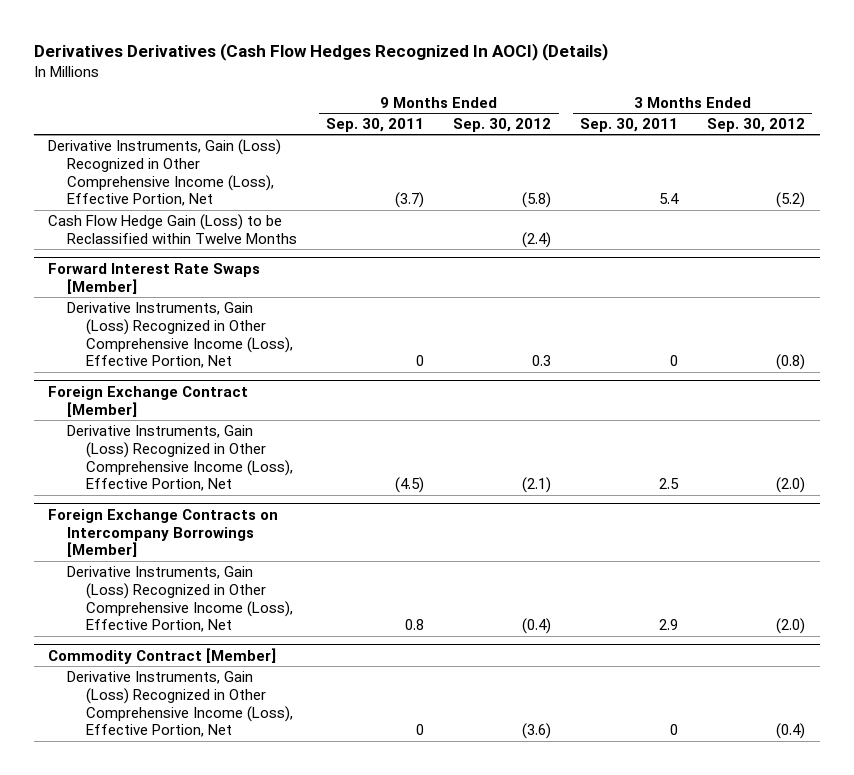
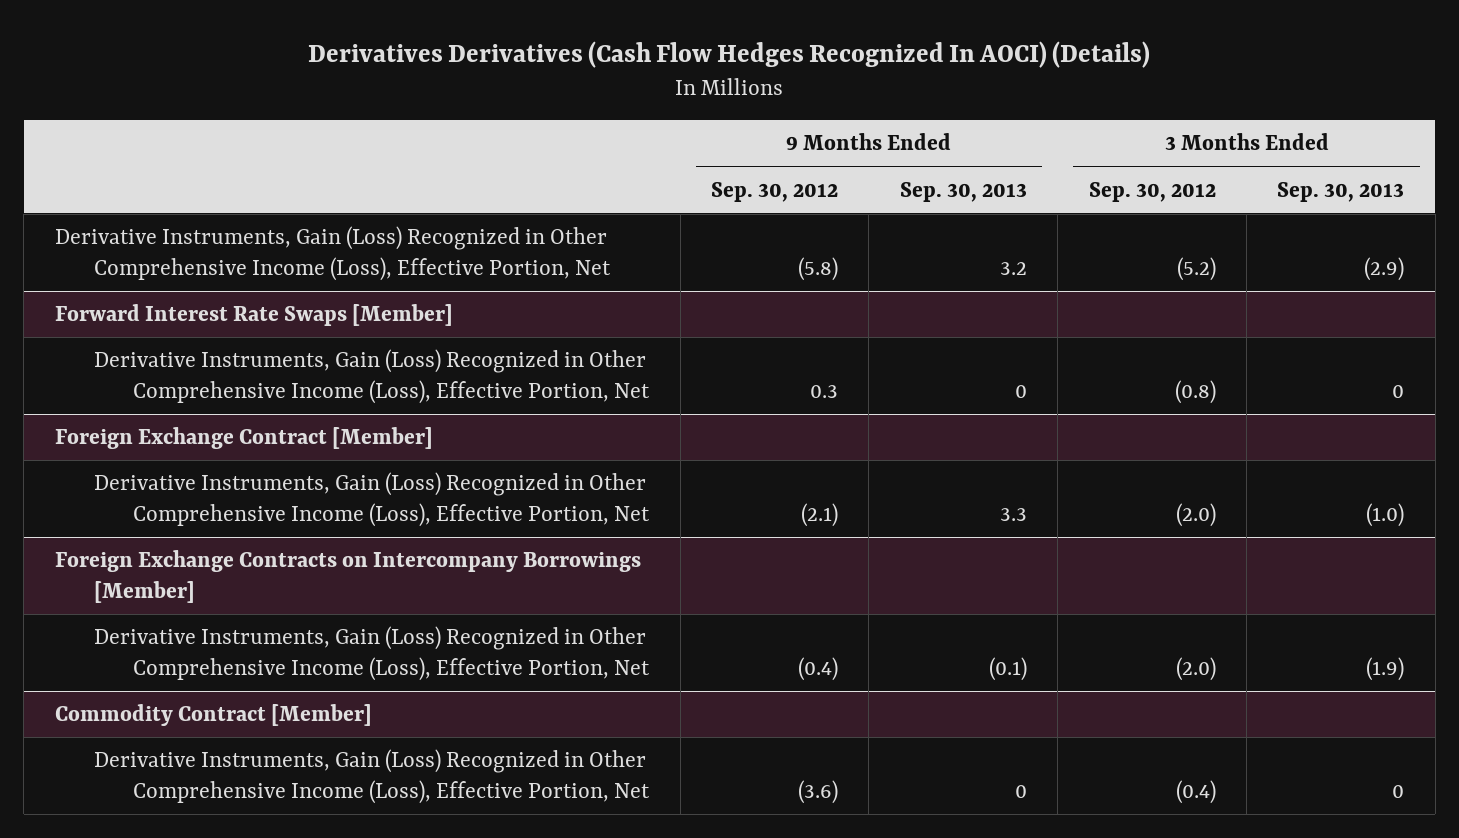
[326,117,425,132] Sep. 30, 2011 -> none
[580,117,679,132] Sep. 30, 2011 -> none
none -> [899,181,1027,202] Sep. 30, 2013
none -> [1277,181,1405,202] Sep. 30, 2013
[48,213,298,244] Cash Flow Hedge Gain (Loss) to be Reclassified within Twelve Months -> none

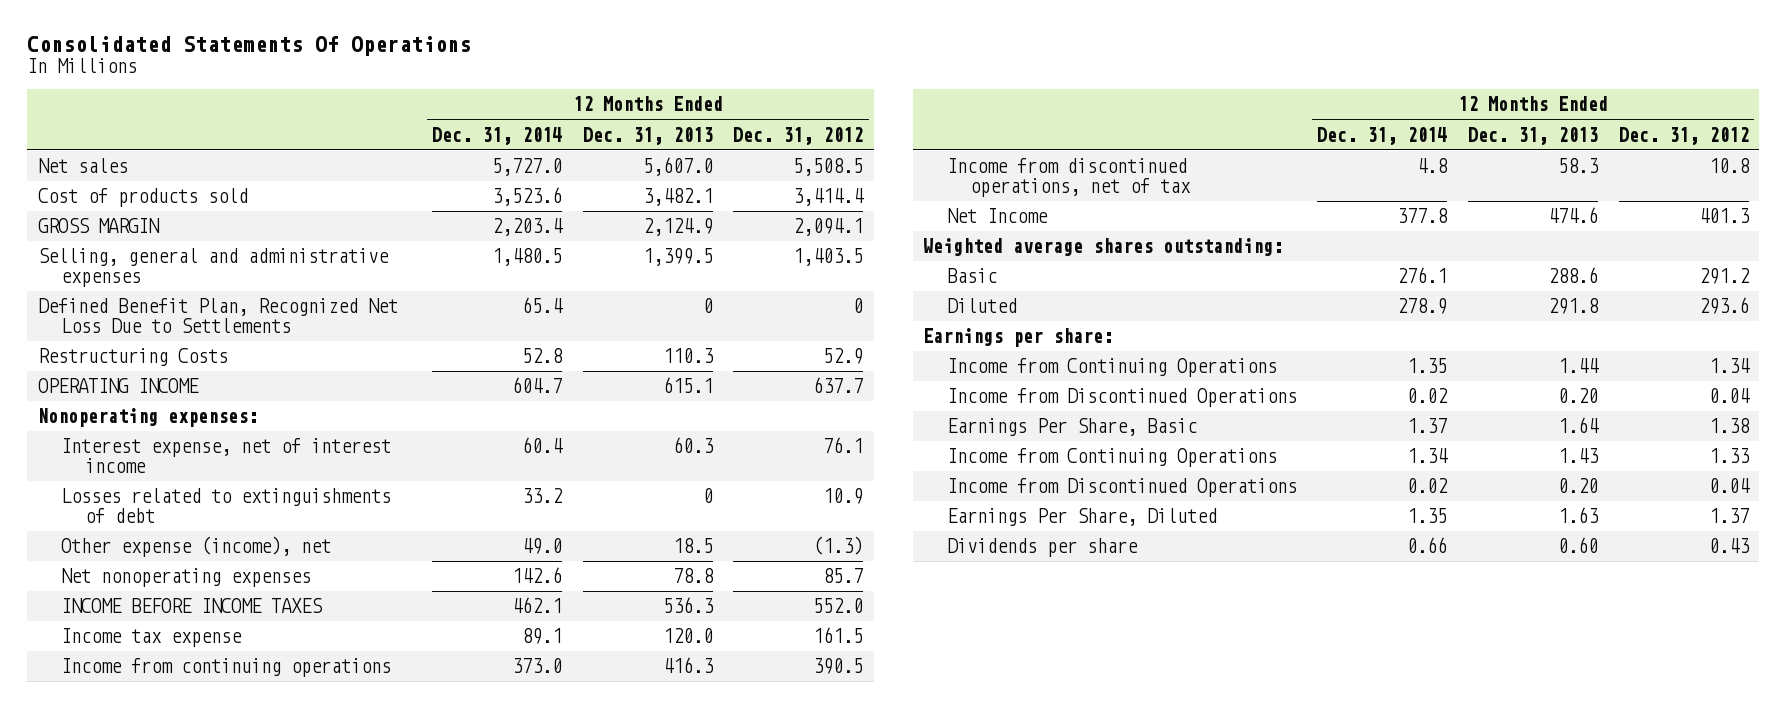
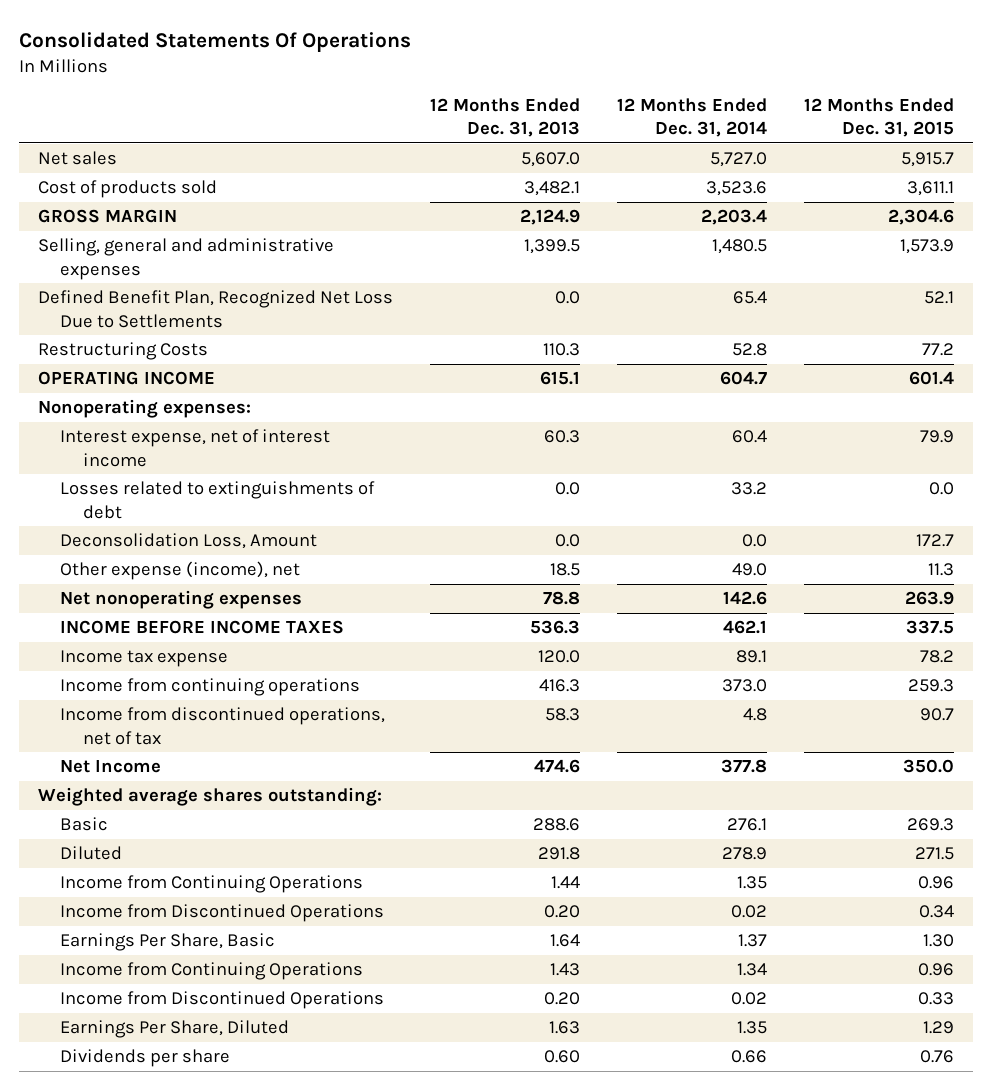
[733,126,864,145] Dec. 31, 2012 -> none
none -> [804,97,955,138] 12 Months Ended Dec. 31, 2015
[702,298,713,314] 0 -> [554,291,580,305] 0.0
[702,488,713,504] 0 -> [554,482,580,496] 0.0
none -> [60,533,318,550] Deconsolidation Loss, Amount
[923,328,1114,348] Earnings per share: -> none

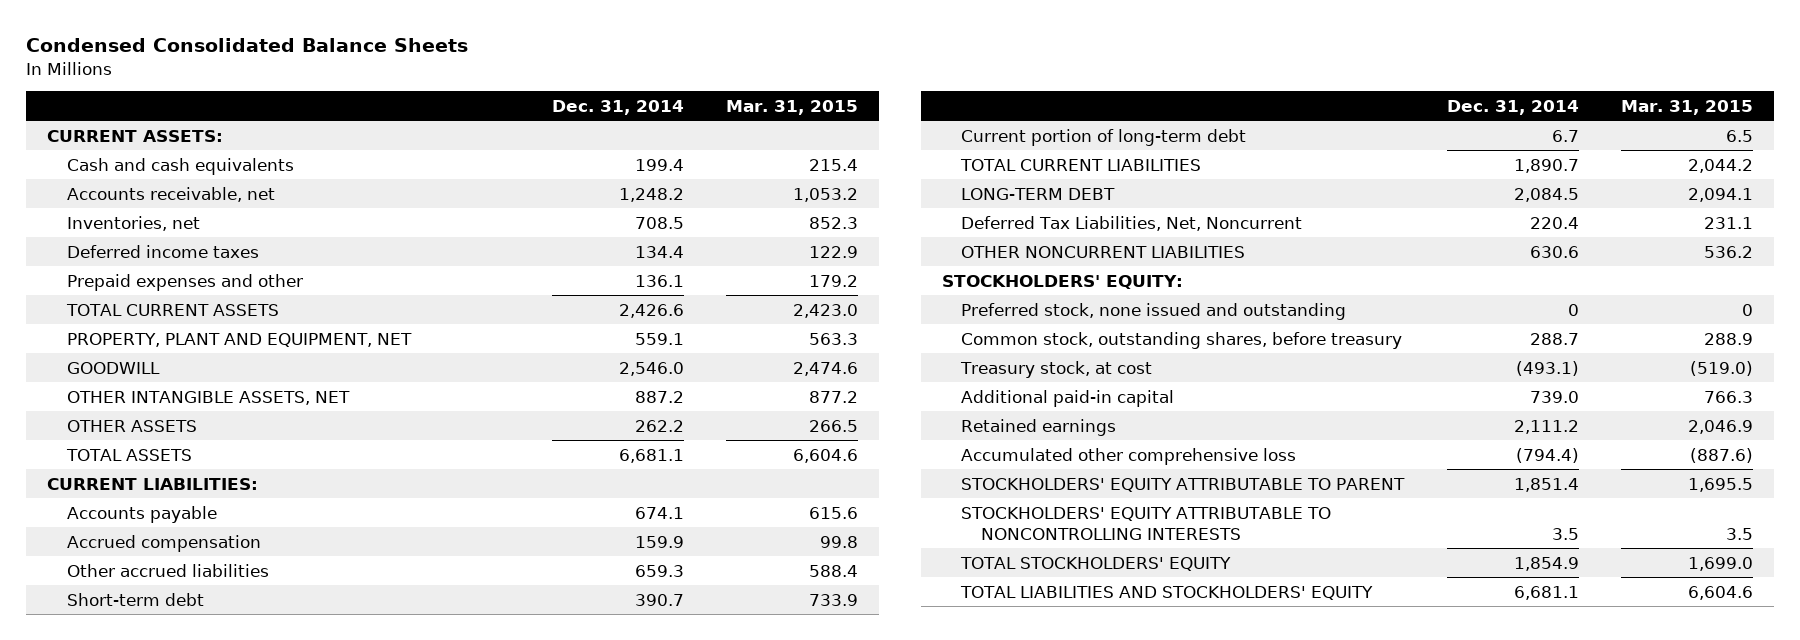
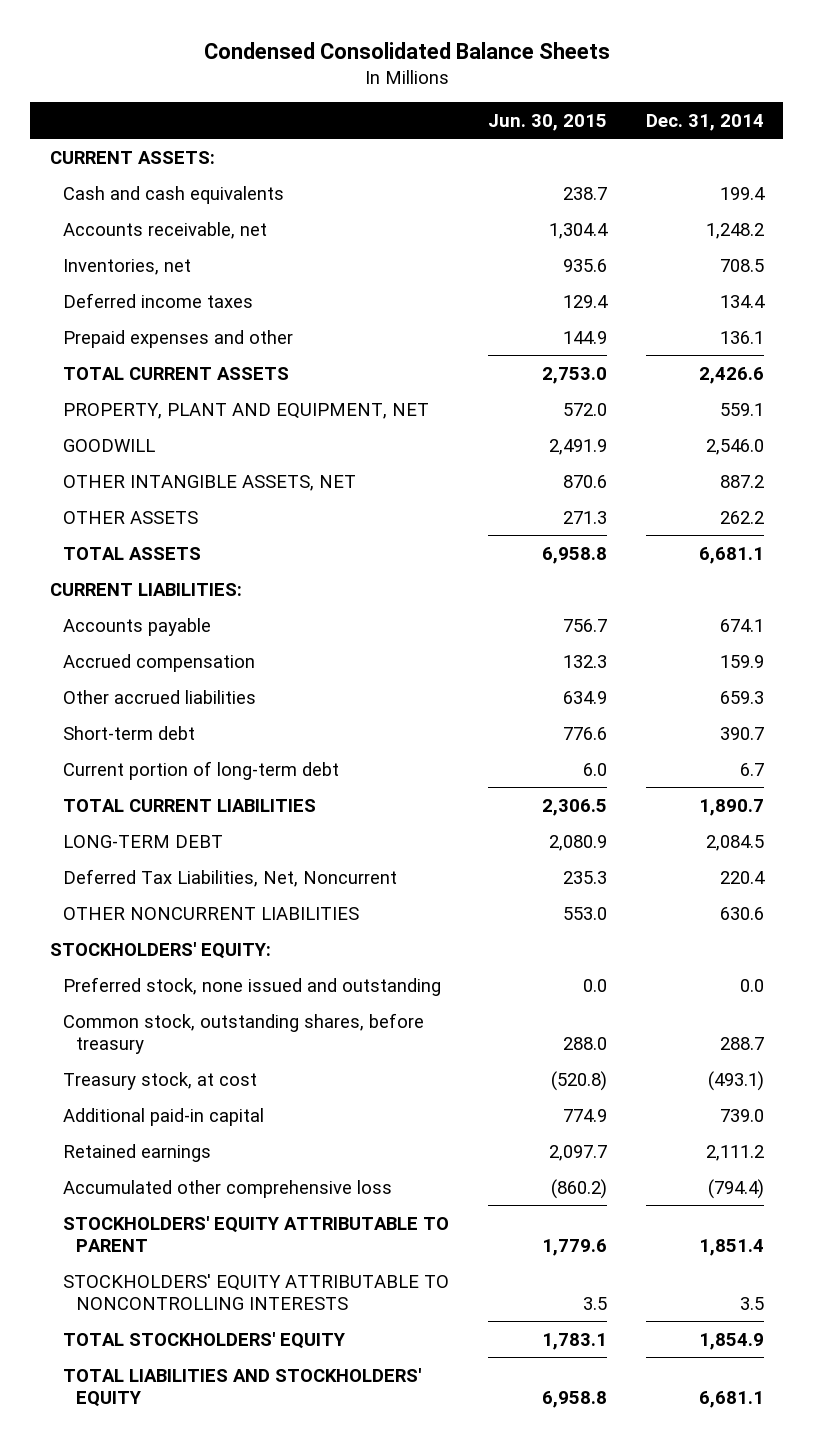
[726,99,859,115] Mar. 31, 2015 -> none
none -> [487,113,607,131] Jun. 30, 2015
[1567,303,1579,316] 0 -> [739,978,764,992] 0.0

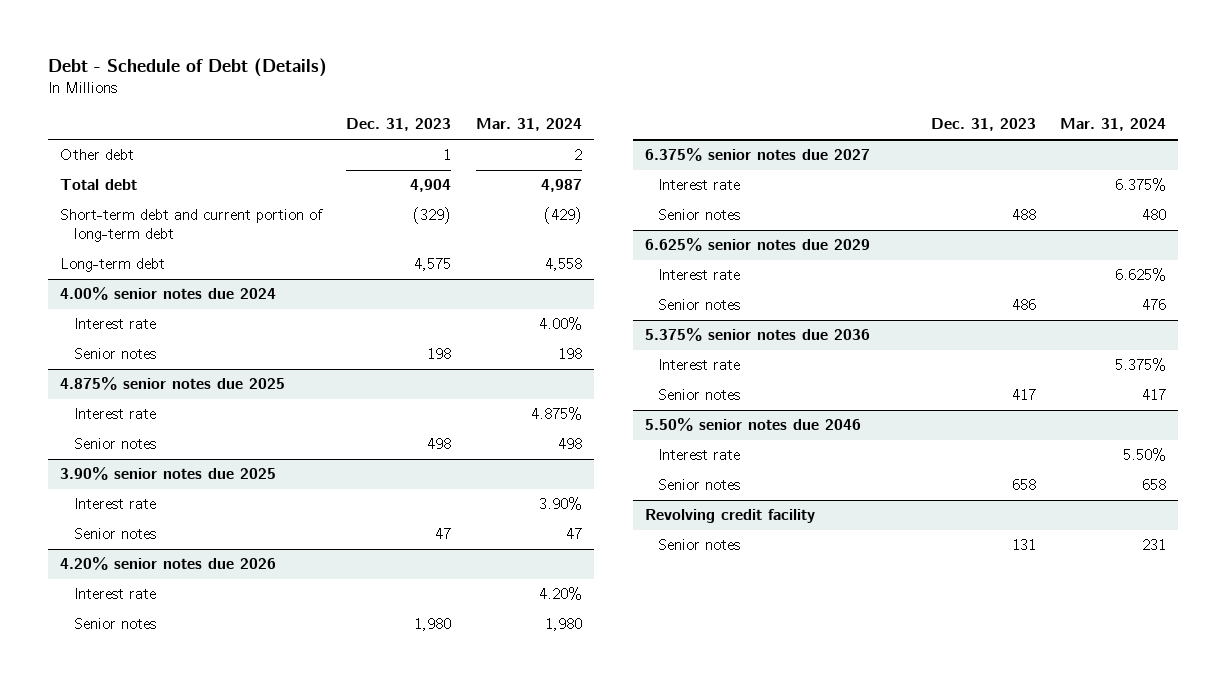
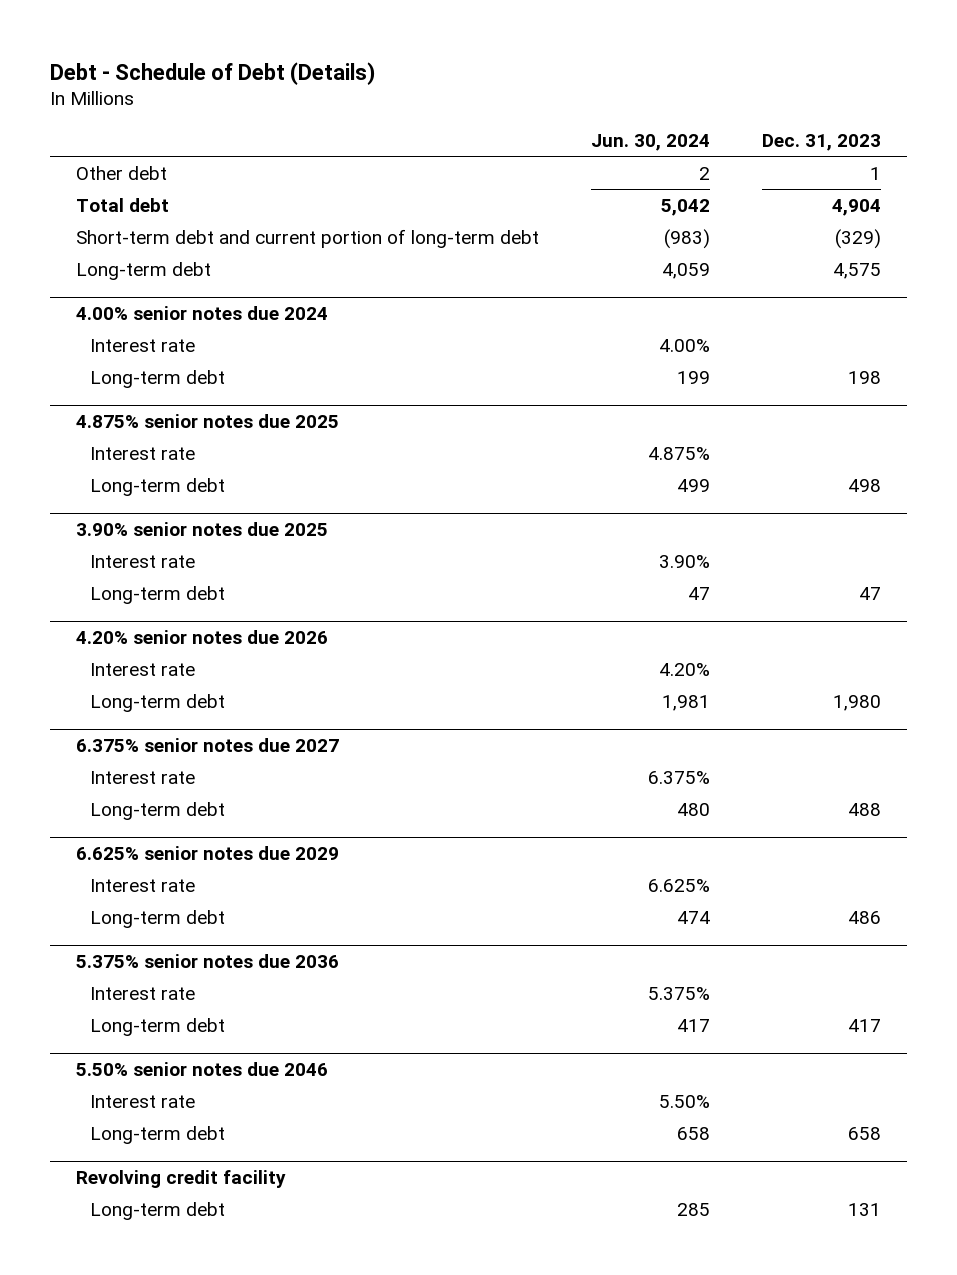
[475,118,582,132] Mar. 31, 2024 -> none
none -> [591,133,711,151] Jun. 30, 2024
[73,348,156,360] Senior notes -> [90,369,226,388] Long-term debt
[73,438,156,450] Senior notes -> [90,477,226,496] Long-term debt
[73,528,156,540] Senior notes -> [90,585,226,604] Long-term debt
[73,618,156,630] Senior notes -> [90,693,226,712] Long-term debt
[658,209,741,221] Senior notes -> [90,801,226,820] Long-term debt
[658,299,741,311] Senior notes -> [90,909,226,928] Long-term debt
[658,389,741,401] Senior notes -> [90,1017,226,1036] Long-term debt
[658,479,741,491] Senior notes -> [90,1125,226,1144] Long-term debt
[658,539,741,551] Senior notes -> [90,1201,226,1220] Long-term debt

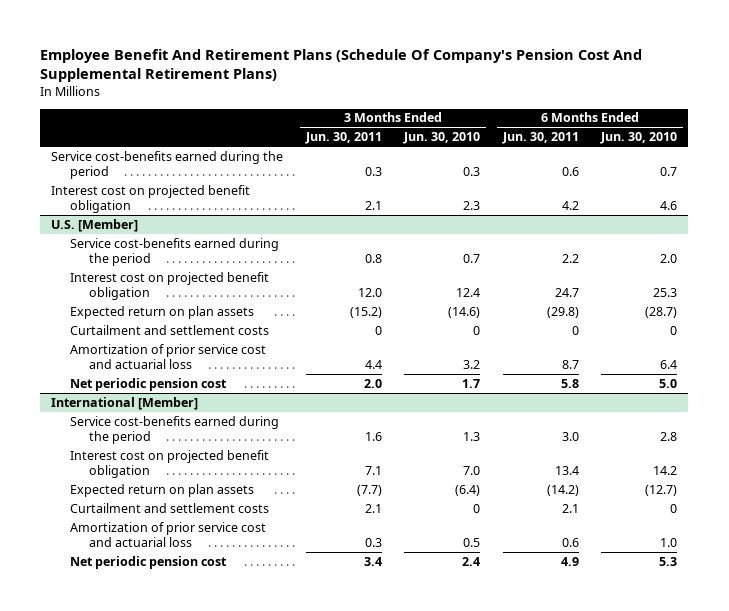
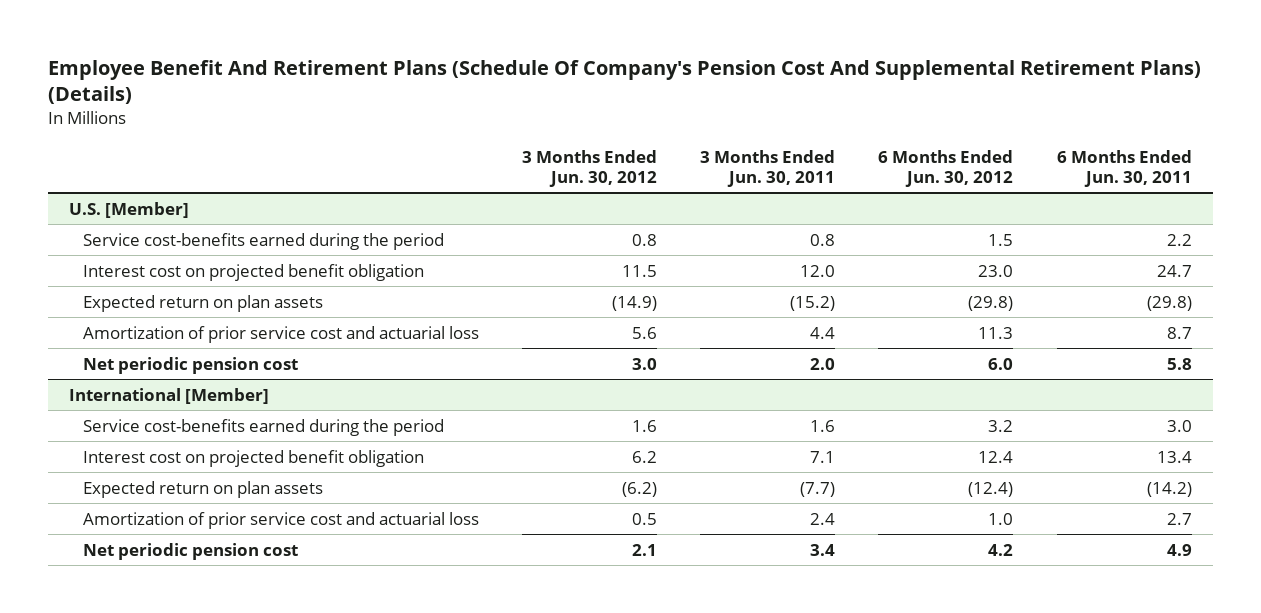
[40,48,643,83] Employee Benefit And Retirement Plans (Schedule Of Company's Pension Cost And Supplemental Retirement Plans) -> [47,59,1201,105] Employee Benefit And Retirement Plans (Schedule Of Company's Pension Cost And Supplemental Retirement Plans) (Details)
[403,132,481,145] Jun. 30, 2010 -> none
[600,132,678,145] Jun. 30, 2010 -> none
none -> [522,150,658,187] 3 Months Ended Jun. 30, 2012
none -> [878,150,1014,187] 6 Months Ended Jun. 30, 2012
[51,150,284,180] Service cost-benefits earned during the period -> none
[51,184,251,214] Interest cost on projected benefit obligation -> none
[70,324,270,335] Curtailment and settlement costs -> none
[70,502,270,513] Curtailment and settlement costs -> none
[364,538,382,548] 0.3 -> [810,512,836,525] 2.4
[561,538,579,548] 0.6 -> [1166,512,1192,525] 2.7

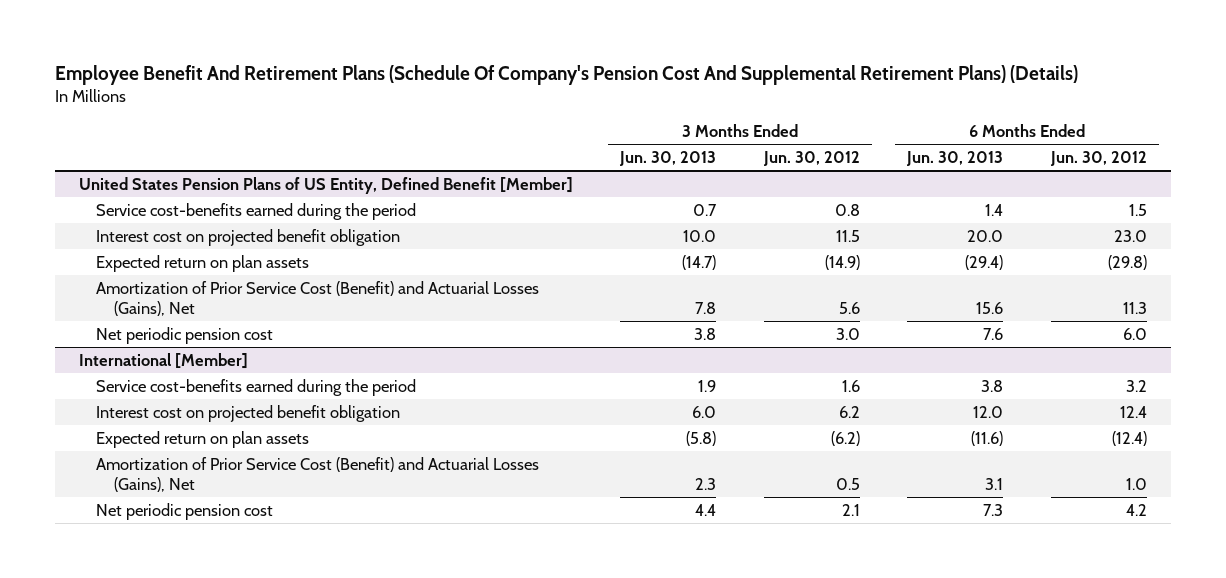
[700,150,836,187] 3 Months Ended Jun. 30, 2011 -> none
[1056,150,1192,187] 6 Months Ended Jun. 30, 2011 -> none
none -> [619,150,717,166] Jun. 30, 2013
none -> [906,150,1004,166] Jun. 30, 2013
[69,201,190,218] U.S. [Member] -> none
none -> [78,176,573,194] United States Pension Plans of US Entity, Defined Benefit [Member]
[83,325,480,343] Amortization of prior service cost and actuarial loss -> [96,280,540,316] Amortization of Prior Service Cost (Benefit) and Actuarial Losses (Gains), Net
[83,511,480,529] Amortization of prior service cost and actuarial loss -> [96,456,540,492] Amortization of Prior Service Cost (Benefit) and Actuarial Losses (Gains), Net

